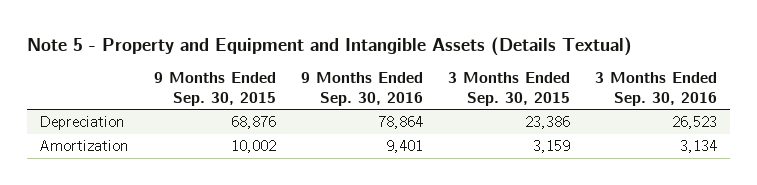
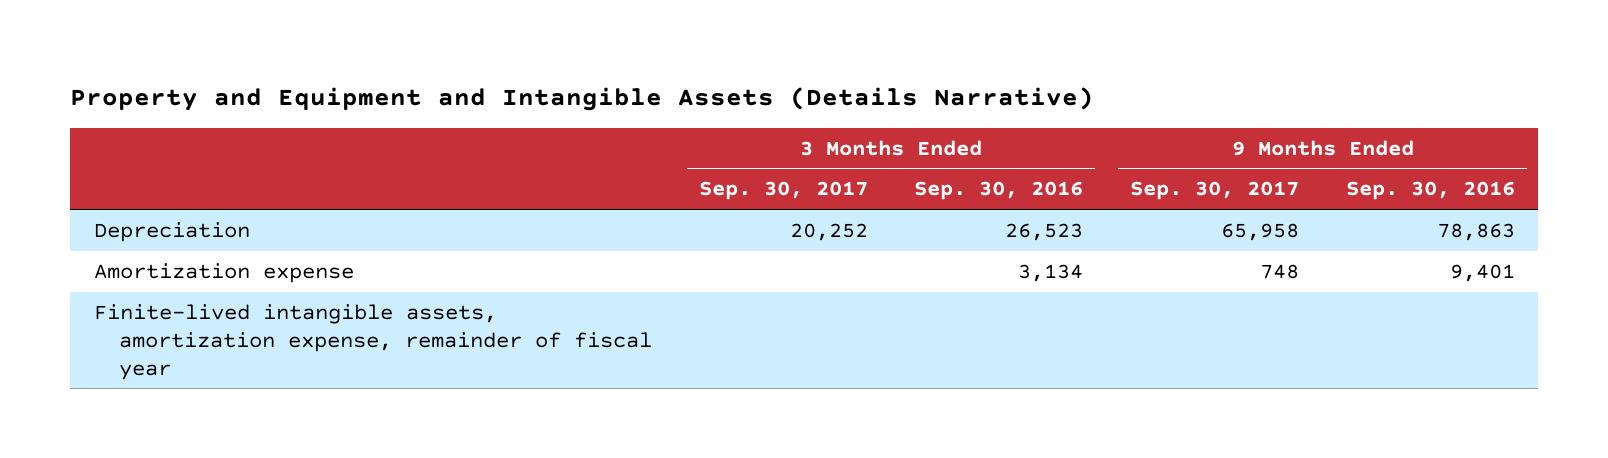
[26,36,632,56] Note 5 - Property and Equipment and Intangible Assets (Details Textual) -> [70,87,1095,112] Property and Equipment and Intangible Assets (Details Narrative)
[153,72,276,106] 9 Months Ended Sep. 30, 2015 -> none
[448,72,571,106] 3 Months Ended Sep. 30, 2015 -> none
none -> [698,181,868,201] Sep. 30, 2017
none -> [1130,181,1300,201] Sep. 30, 2017
[377,116,423,130] 78,864 -> [1436,222,1515,241] 78,863
[39,140,129,152] Amortization -> [93,262,354,283] Amortization expense
none -> [93,303,653,380] Finite-lived intangible assets, amortization expense, remainder of fiscal year

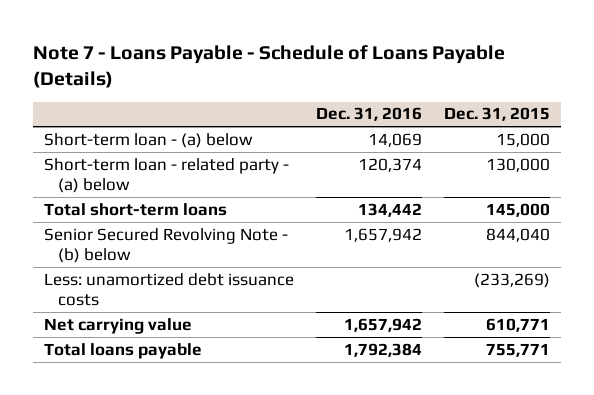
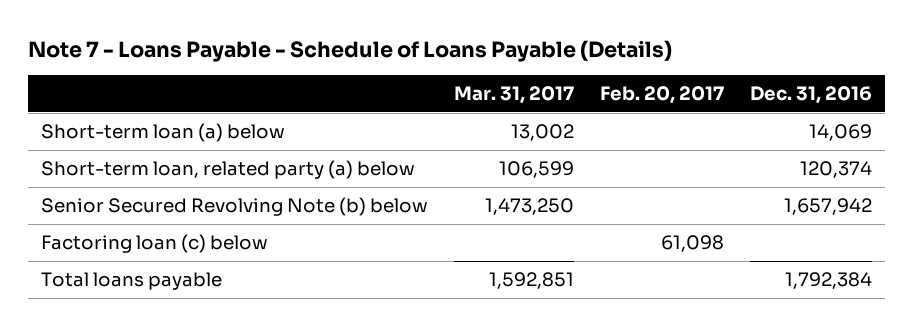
[444,107,551,122] Dec. 31, 2015 -> none
none -> [454,85,575,104] Mar. 31, 2017
none -> [600,85,725,104] Feb. 20, 2017
[43,202,227,216] Total short-term loans -> none
[43,272,294,307] Less: unamortized debt issuance costs -> none
[43,317,192,334] Net carrying value -> none
[43,132,253,148] Short-term loan - (a) below -> [41,122,286,142] Short-term loan (a) below
[43,157,289,194] Short-term loan - related party - (a) below -> [41,159,416,179] Short-term loan, related party (a) below
[43,227,288,264] Senior Secured Revolving Note - (b) below -> [41,196,429,216] Senior Secured Revolving Note (b) below
none -> [41,233,269,253] Factoring loan (c) below

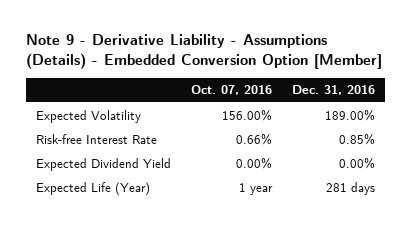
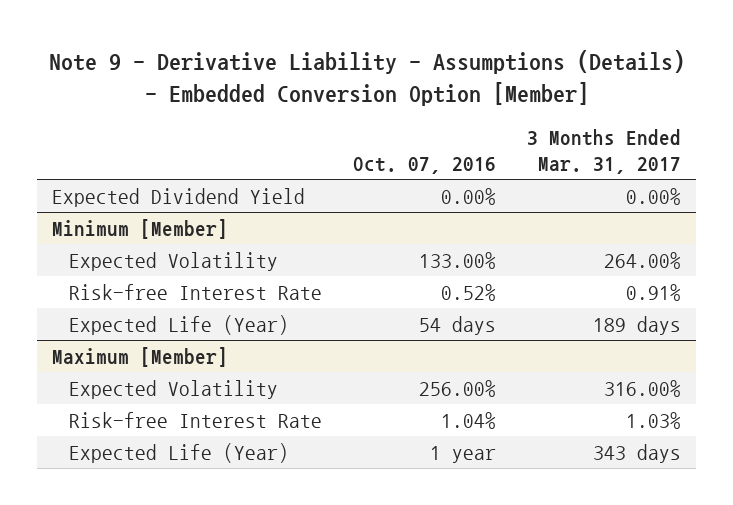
[291,85,375,96] Dec. 31, 2016 -> none
none -> [526,128,681,174] 3 Months Ended Mar. 31, 2017
[35,109,141,123] Expected Volatility -> none
[35,133,157,144] Risk-free Interest Rate -> none
none -> [52,218,229,239] Minimum [Member]
none -> [69,251,279,271] Expected Volatility
none -> [69,283,323,300] Risk-free Interest Rate
none -> [69,314,290,335] Expected Life (Year)
none -> [52,346,229,367] Maximum [Member]
none -> [69,379,279,399] Expected Volatility
none -> [69,411,323,428] Risk-free Interest Rate

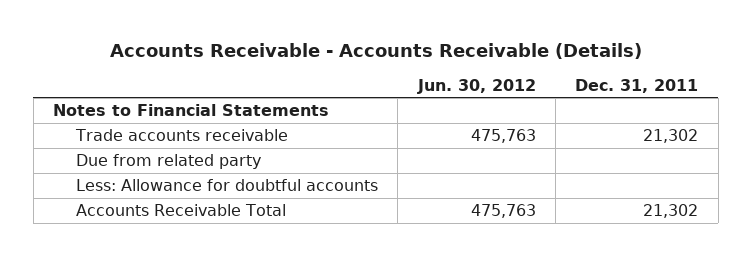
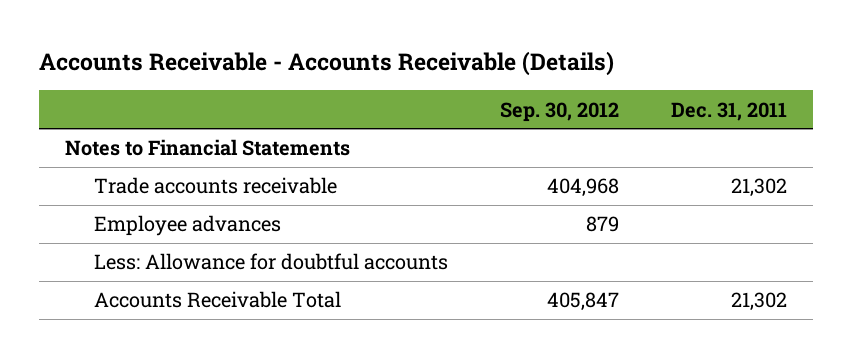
[416,78,536,94] Jun. 30, 2012 -> none
none -> [499,101,619,122] Sep. 30, 2012
[75,153,261,169] Due from related party -> [93,215,281,237] Employee advances

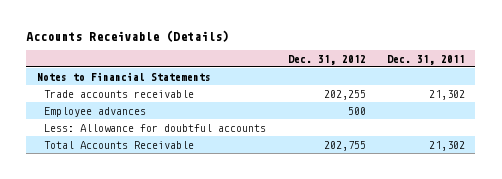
[39,51,615,77] Accounts Receivable - Accounts Receivable (Details) -> [26,29,230,42] Accounts Receivable (Details)
[499,101,619,122] Sep. 30, 2012 -> none
none -> [287,54,366,65] Dec. 31, 2012
[93,291,341,309] Accounts Receivable Total -> [44,140,195,149] Total Accounts Receivable

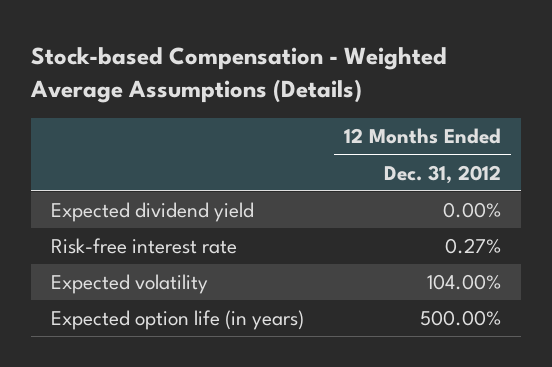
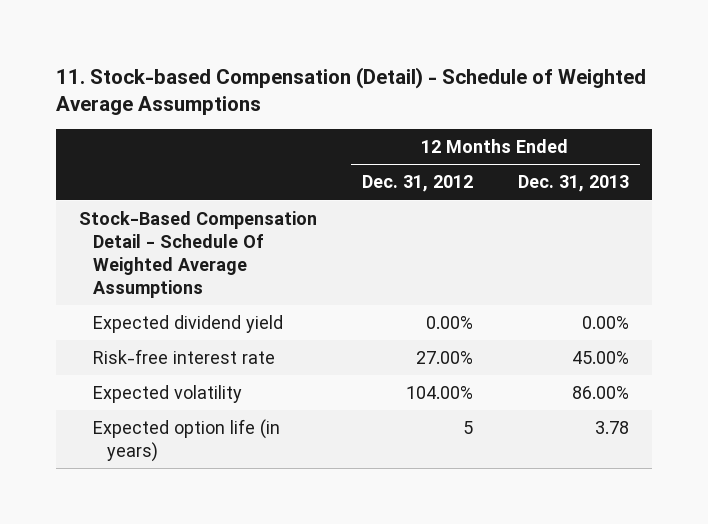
[30,47,448,104] Stock-based Compensation - Weighted Average Assumptions (Details) -> [55,66,646,116] 11. Stock-based Compensation (Detail) - Schedule of Weighted Average Assumptions
none -> [518,175,630,193] Dec. 31, 2013
none -> [78,210,317,299] Stock-Based Compensation Detail - Schedule Of Weighted Average Assumptions
[445,238,502,255] 0.27% -> [415,350,473,364] 27.00%
[420,310,502,327] 500.00% -> [462,420,473,434] 5

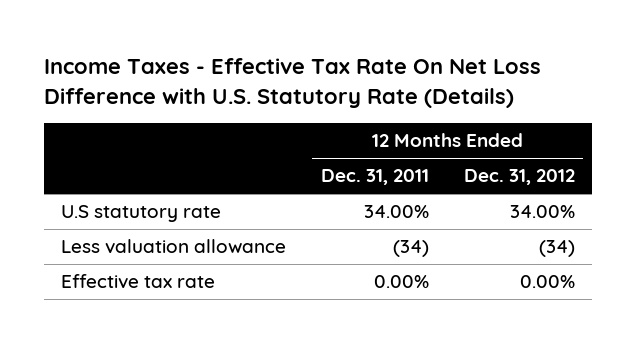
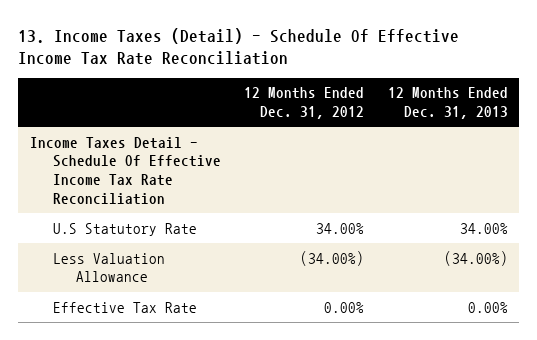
[44,58,542,108] Income Taxes - Effective Tax Rate On Net Loss Difference with U.S. Statutory Rate (Details) -> [17,27,459,66] 13. Income Taxes (Detail) - Schedule Of Effective Income Tax Rate Reconciliation
[321,169,430,186] Dec. 31, 2011 -> none
none -> [387,87,508,120] 12 Months Ended Dec. 31, 2013
none -> [29,136,221,206] Income Taxes Detail - Schedule Of Effective Income Tax Rate Reconciliation
[61,205,222,223] U.S statutory rate -> [52,222,197,236] U.S Statutory Rate
[61,239,287,255] Less valuation allowance -> [52,252,165,283] Less Valuation Allowance
[538,240,575,258] (34) -> [300,250,365,266] (34.00%)
[61,274,216,290] Effective tax rate -> [52,301,197,313] Effective Tax Rate

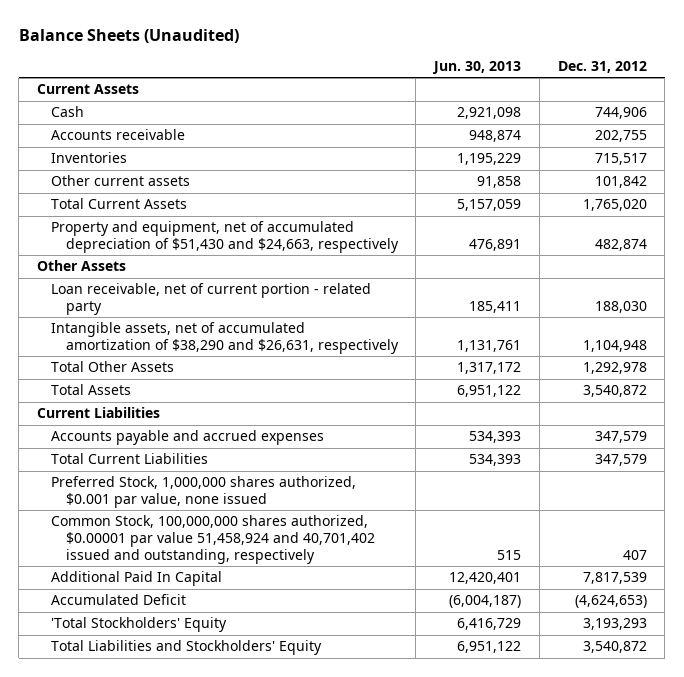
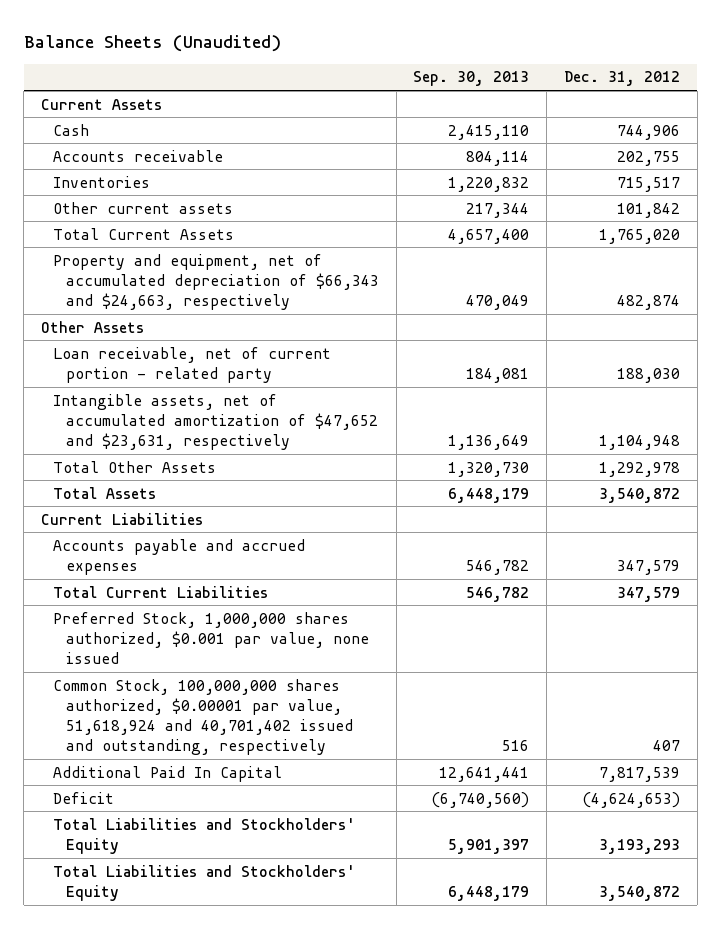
[432,61,522,75] Jun. 30, 2013 -> none
none -> [413,71,530,87] Sep. 30, 2013
[51,221,399,254] Property and equipment, net of accumulated depreciation of $51,430 and $24,663, respectively -> [53,253,379,311] Property and equipment, net of accumulated depreciation of $66,343 and $24,663, respectively
[51,322,399,355] Intangible assets, net of accumulated amortization of $38,290 and $26,631, respectively -> [53,393,378,451] Intangible assets, net of accumulated amortization of $47,652 and $23,631, respectively
[51,515,375,565] Common Stock, 100,000,000 shares authorized, $0.00001 par value 51,458,924 and 40,701,402 issued and outstanding, respectively -> [53,678,353,756] Common Stock, 100,000,000 shares authorized, $0.00001 par value, 51,618,924 and 40,701,402 issued and outstanding, respectively
[51,594,187,606] Accumulated Deficit -> [53,791,115,804] Deficit
[51,617,228,633] 'Total Stockholders' Equity -> [53,817,356,854] Total Liabilities and Stockholders' Equity

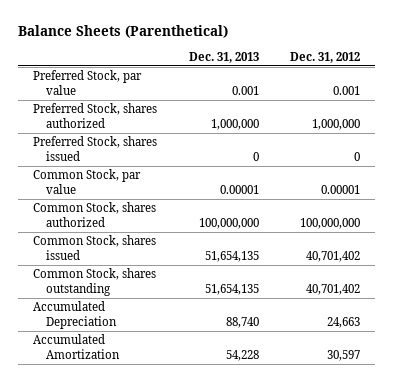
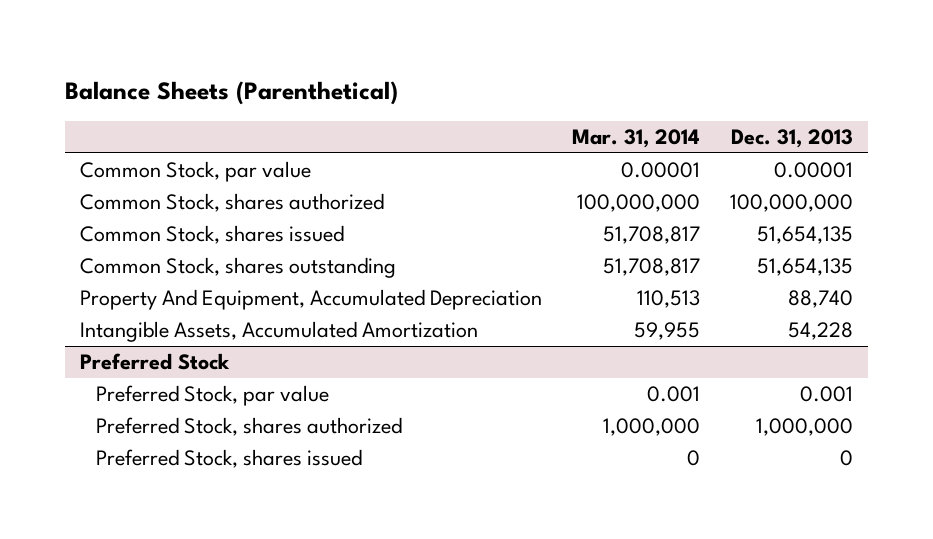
[289,51,360,63] Dec. 31, 2012 -> none
none -> [571,128,700,148] Mar. 31, 2014
[33,70,143,96] Preferred Stock, par value -> none
[33,103,158,129] Preferred Stock, shares authorized -> none
[33,136,158,162] Preferred Stock, shares issued -> none
[33,301,117,330] Accumulated Depreciation -> [79,289,542,311] Property And Equipment, Accumulated Depreciation
[33,334,120,360] Accumulated Amortization -> [79,321,478,343] Intangible Assets, Accumulated Amortization
none -> [79,353,230,371] Preferred Stock
none -> [95,385,329,407] Preferred Stock, par value
none -> [95,417,402,437] Preferred Stock, shares authorized
none -> [95,449,362,469] Preferred Stock, shares issued

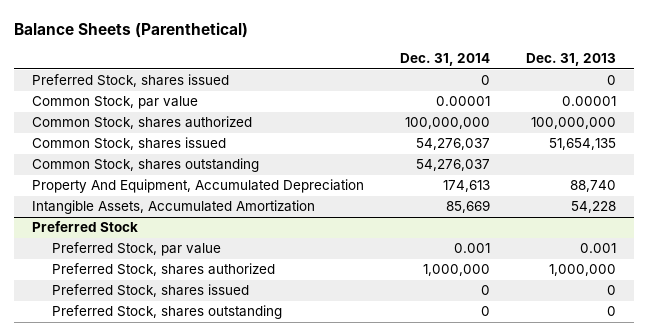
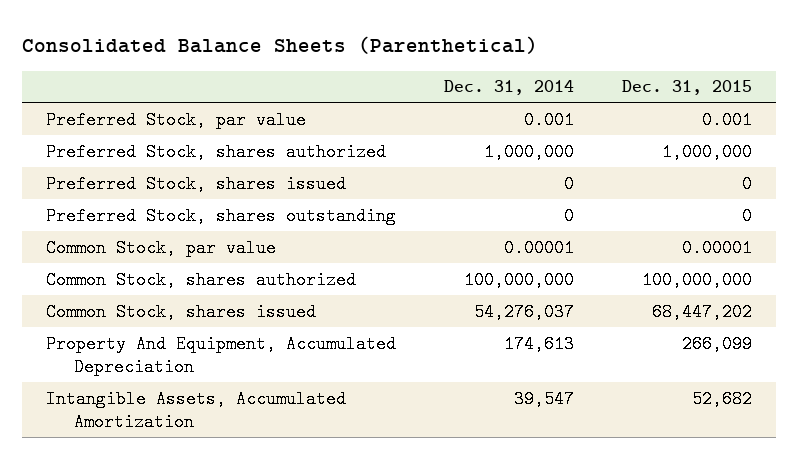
[14,21,249,38] Balance Sheets (Parenthetical) -> [22,35,539,54] Consolidated Balance Sheets (Parenthetical)
[525,53,616,67] Dec. 31, 2013 -> none
none -> [621,80,752,96] Dec. 31, 2015
none -> [46,110,307,129] Preferred Stock, par value
none -> [46,142,387,161] Preferred Stock, shares authorized
none -> [46,206,397,225] Preferred Stock, shares outstanding
[31,158,259,173] Common Stock, shares outstanding -> none
[31,221,138,233] Preferred Stock -> none
[52,242,222,257] Preferred Stock, par value -> none
[52,263,276,277] Preferred Stock, shares authorized -> none
[52,284,250,298] Preferred Stock, shares issued -> none
[52,305,283,320] Preferred Stock, shares outstanding -> none
[445,200,490,214] 85,669 -> [513,389,574,408] 39,547

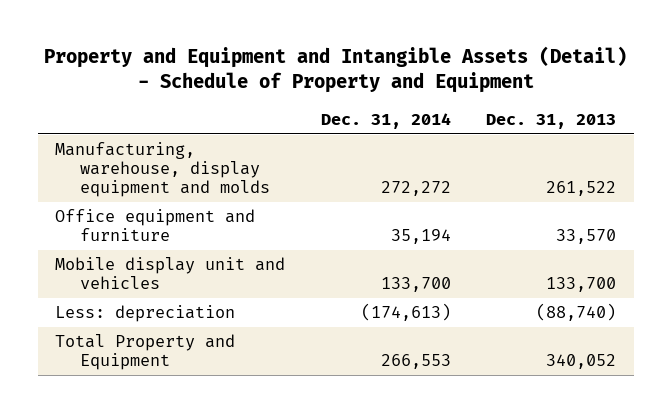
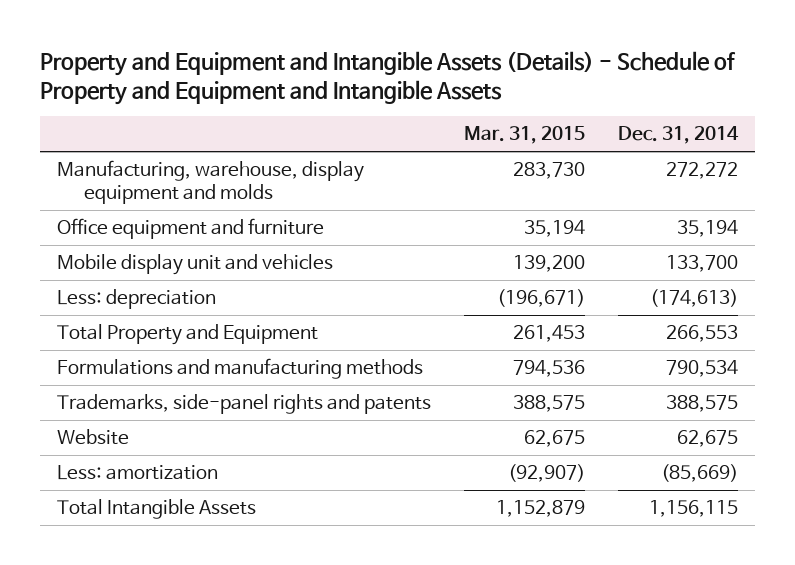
[43,45,627,94] Property and Equipment and Intangible Assets (Detail) - Schedule of Property and Equipment -> [40,51,737,105] Property and Equipment and Intangible Assets (Details) - Schedule of Property and Equipment and Intangible Assets
[486,113,617,129] Dec. 31, 2013 -> none
none -> [463,126,585,145] Mar. 31, 2015
none -> [56,358,423,380] Formulations and manufacturing methods
none -> [56,394,431,415] Trademarks, side-panel rights and patents
none -> [56,429,129,446] Website
none -> [56,465,218,481] Less: amortization
none -> [56,499,256,520] Total Intangible Assets

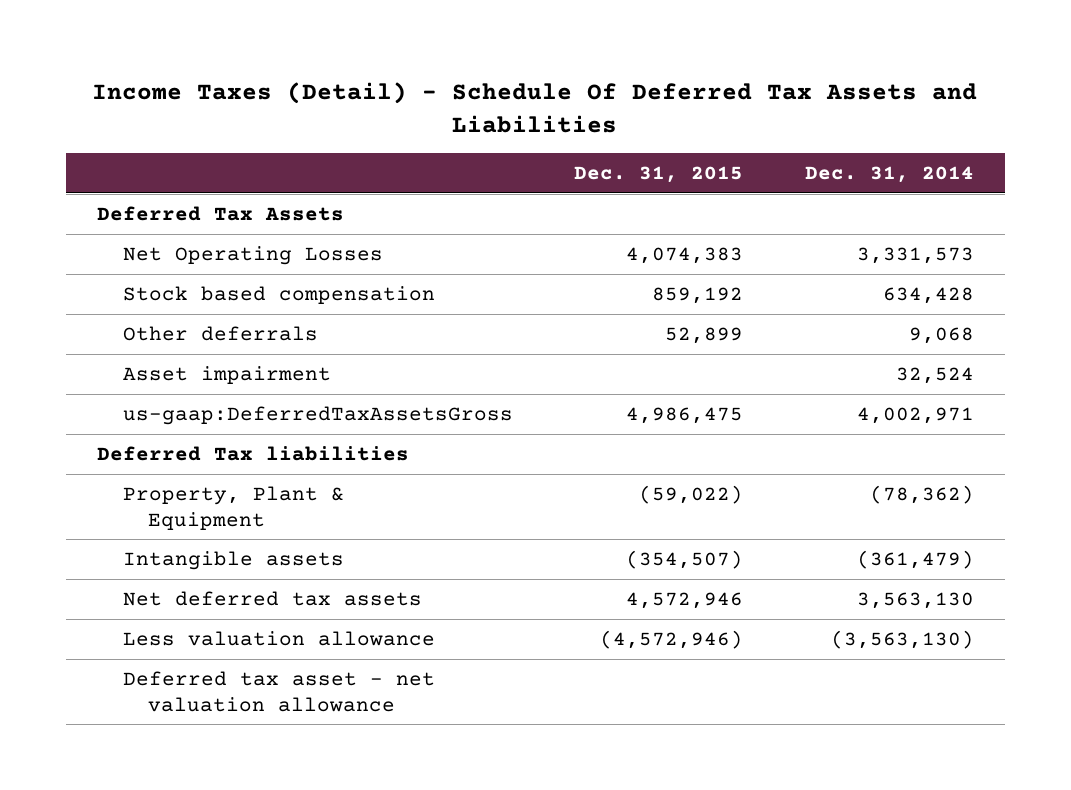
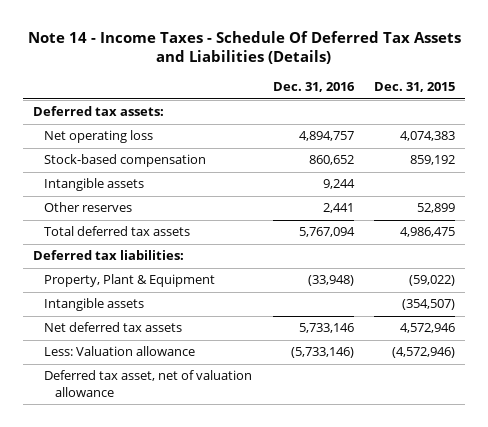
[92,81,978,133] Income Taxes (Detail) - Schedule Of Deferred Tax Assets and Liabilities -> [28,30,462,65] Note 14 - Income Taxes - Schedule Of Deferred Tax Assets and Liabilities (Details)
[804,165,974,183] Dec. 31, 2014 -> none
none -> [272,82,355,93] Dec. 31, 2016
[122,366,331,385] Asset impairment -> none
[96,206,344,222] Deferred Tax Assets -> [33,106,165,117] Deferred tax assets:
[122,246,383,266] Net Operating Losses -> [44,130,154,144] Net operating loss
[122,286,435,305] Stock based compensation -> [44,154,207,168] Stock-based compensation
none -> [44,178,145,192] Intangible assets
[122,326,318,342] Other deferrals -> [44,202,133,213] Other reserves
[122,406,513,426] us-gaap:DeferredTaxAssetsGross -> [44,226,191,237] Total deferred tax assets
[96,446,409,462] Deferred Tax liabilities -> [33,250,185,261] Deferred tax liabilities:
[122,631,435,647] Less valuation allowance -> [44,346,196,357] Less: Valuation allowance
[122,671,435,712] Deferred tax asset - net valuation allowance -> [44,370,253,397] Deferred tax asset, net of valuation allowance

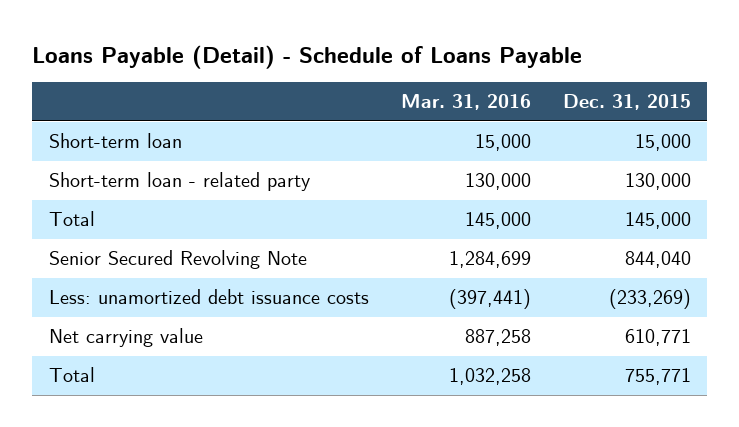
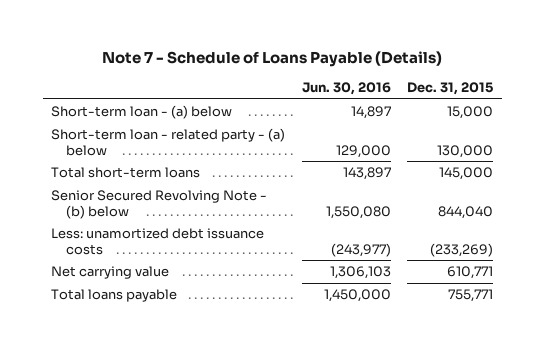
[32,44,583,69] Loans Payable (Detail) - Schedule of Loans Payable -> [102,50,443,67] Note 7 - Schedule of Loans Payable (Details)
[400,94,531,111] Mar. 31, 2016 -> none
none -> [301,82,391,96] Jun. 30, 2016
[48,133,182,149] Short-term loan -> [50,105,232,120] Short-term loan - (a) below
[48,172,310,192] Short-term loan - related party -> [50,128,285,156] Short-term loan - related party - (a) below
[48,211,95,227] Total -> [50,167,200,179] Total short-term loans
[48,250,307,270] Senior Secured Revolving Note -> [50,190,267,219] Senior Secured Revolving Note - (b) below
[48,367,95,383] Total -> [50,289,177,303] Total loans payable

